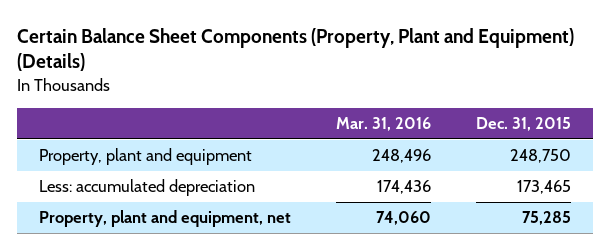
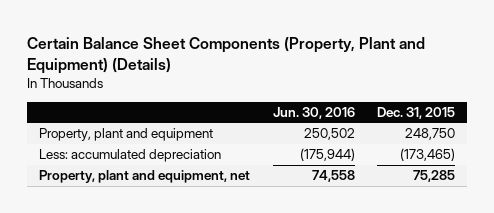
[335,117,431,132] Mar. 31, 2016 -> none
none -> [272,107,355,120] Jun. 30, 2016
[516,180,571,195] 173,465 -> [400,148,456,162] (173,465)

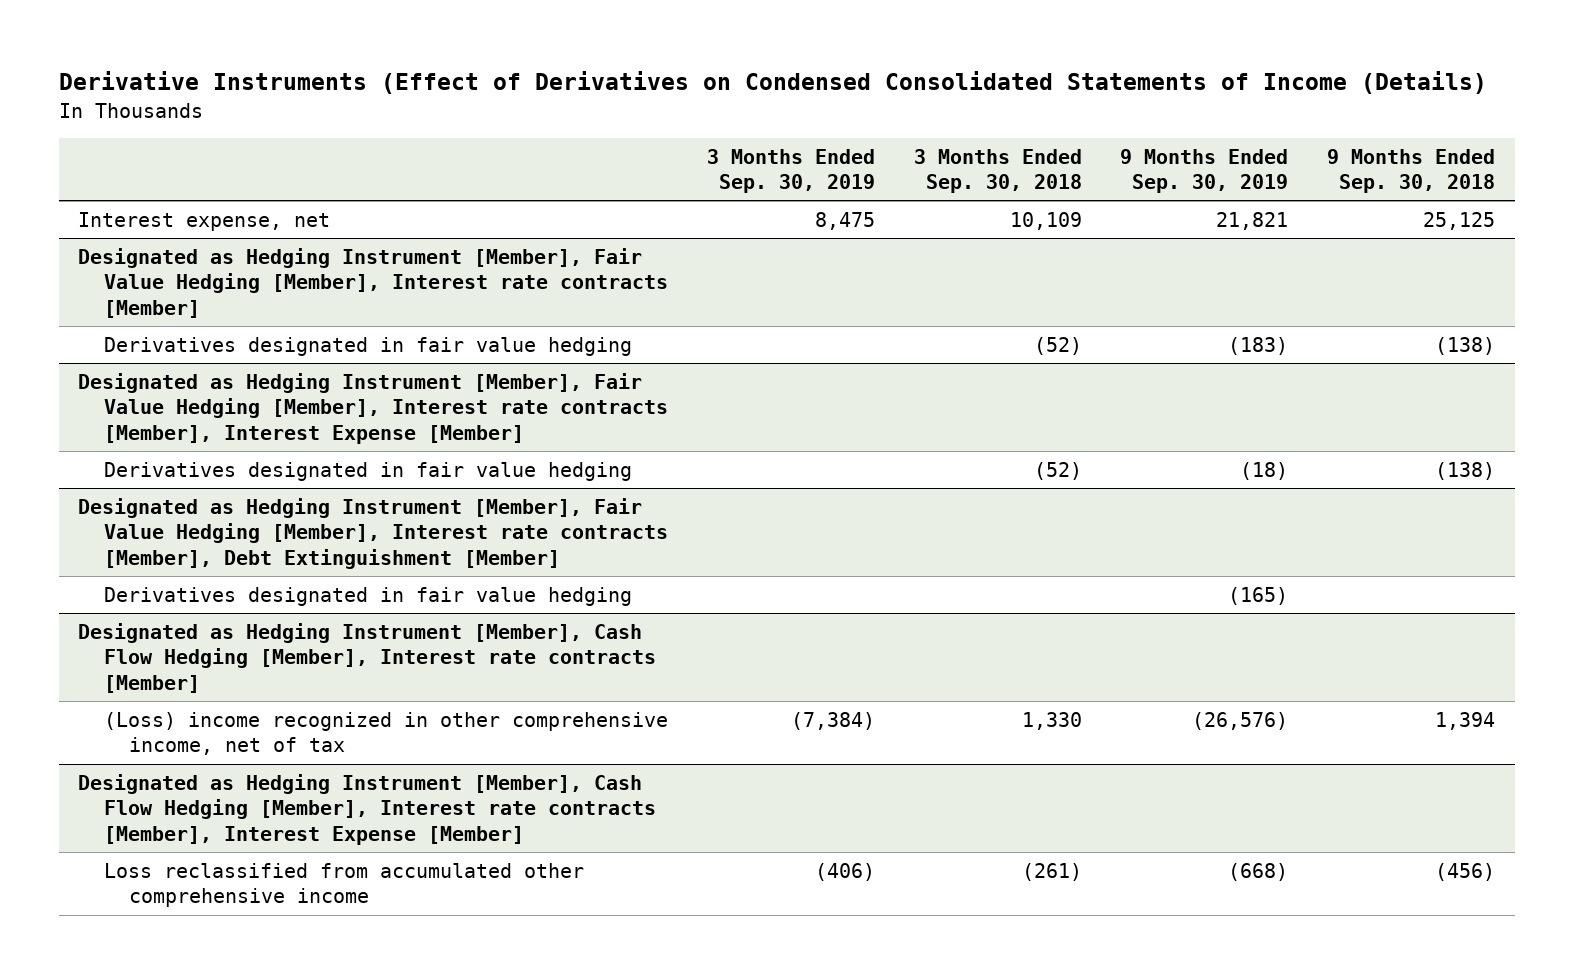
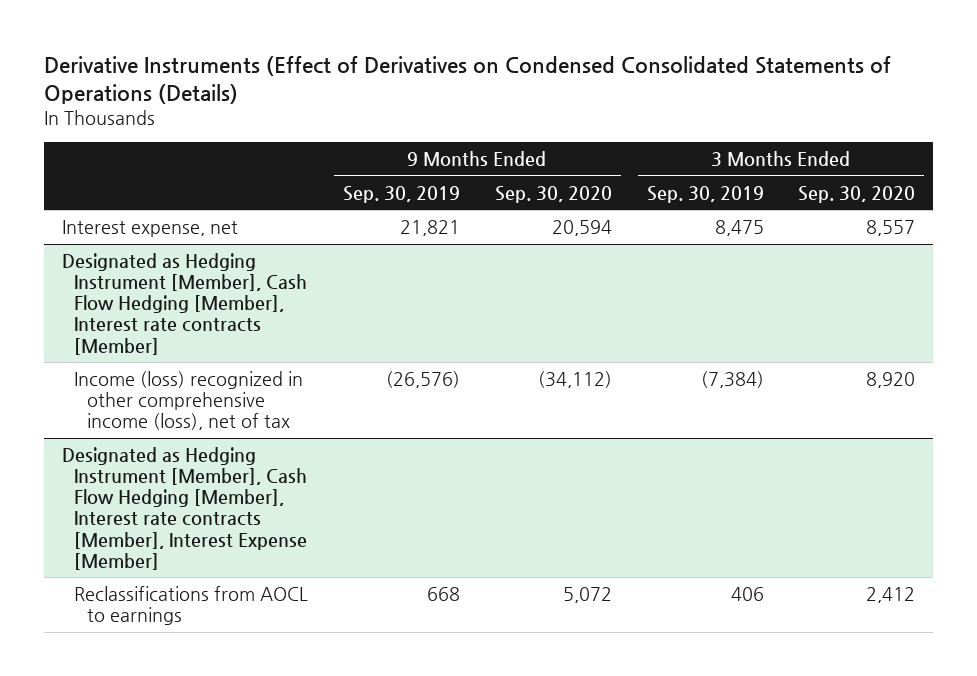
[59,71,1488,95] Derivative Instruments (Effect of Derivatives on Condensed Consolidated Statements of Income (Details) -> [44,56,892,104] Derivative Instruments (Effect of Derivatives on Condensed Consolidated Statements of Operations (Details)
[913,148,1082,194] 3 Months Ended Sep. 30, 2018 -> none
[1327,148,1496,194] 9 Months Ended Sep. 30, 2018 -> none
none -> [494,185,612,203] Sep. 30, 2020
none -> [798,185,916,203] Sep. 30, 2020
[78,247,668,318] Designated as Hedging Instrument [Member], Fair Value Hedging [Member], Interest rate contracts [Member] -> none
[103,336,632,356] Derivatives designated in fair value hedging -> none
[78,372,668,444] Designated as Hedging Instrument [Member], Fair Value Hedging [Member], Interest rate contracts [Member], Interest Expense [Member] -> none
[103,461,632,481] Derivatives designated in fair value hedging -> none
[78,497,668,569] Designated as Hedging Instrument [Member], Fair Value Hedging [Member], Interest rate contracts [Member], Debt Extinguishment [Member] -> none
[103,586,632,606] Derivatives designated in fair value hedging -> none
[103,711,668,756] (Loss) income recognized in other comprehensive income, net of tax -> [74,371,304,431] Income (loss) recognized in other comprehensive income (loss), net of tax
[103,862,584,908] Loss reclassified from accumulated other comprehensive income -> none
none -> [74,586,309,626] Reclassifications from AOCL to earnings

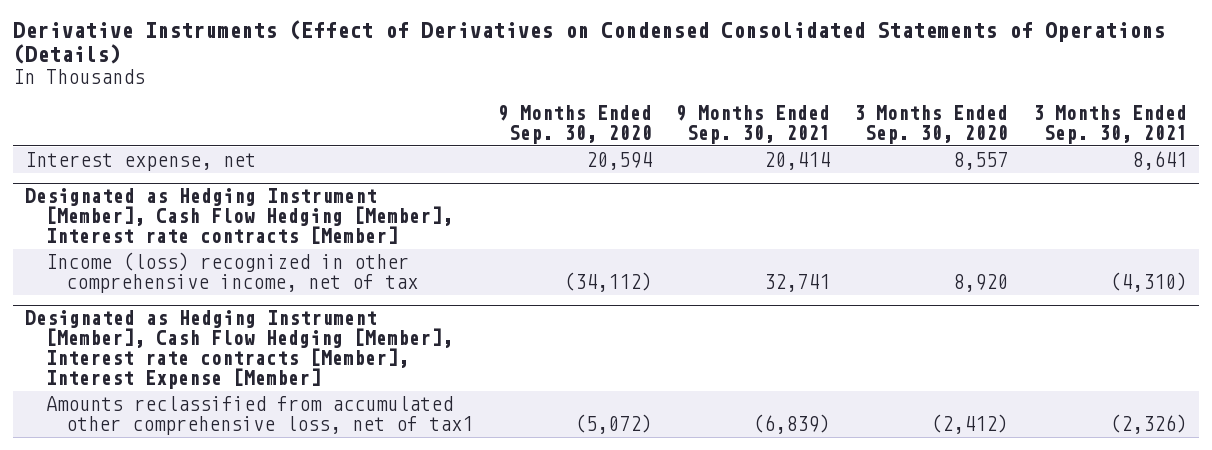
[343,185,461,203] Sep. 30, 2019 -> none
[646,185,764,203] Sep. 30, 2019 -> none
none -> [675,104,830,144] 9 Months Ended Sep. 30, 2021
none -> [1032,104,1187,144] 3 Months Ended Sep. 30, 2021
[74,371,304,431] Income (loss) recognized in other comprehensive income (loss), net of tax -> [45,252,419,294] Income (loss) recognized in other comprehensive income, net of tax
[74,586,309,626] Reclassifications from AOCL to earnings -> none
none -> [45,396,474,436] Amounts reclassified from accumulated other comprehensive loss, net of tax1

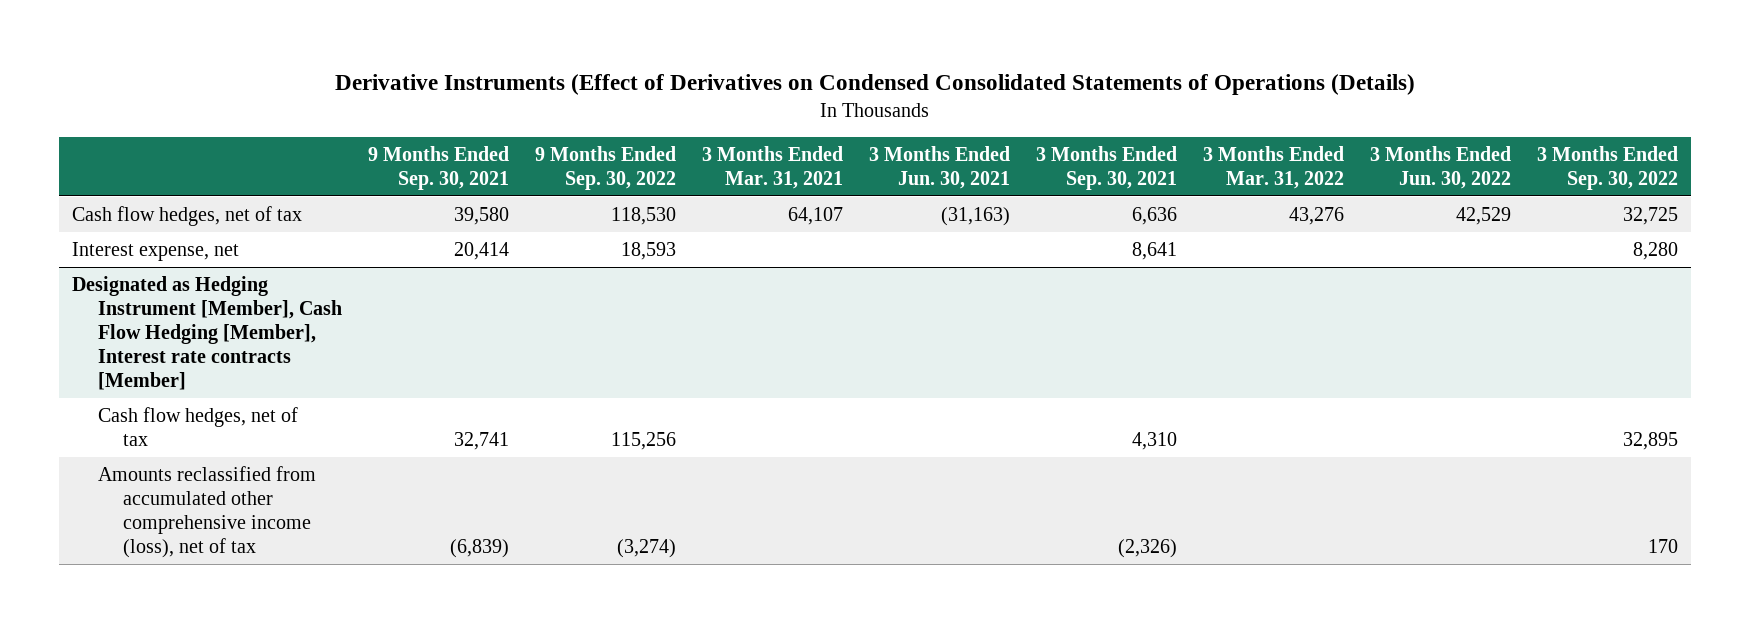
[497,104,652,144] 9 Months Ended Sep. 30, 2020 -> none
[854,104,1009,144] 3 Months Ended Sep. 30, 2020 -> none
none -> [534,145,676,190] 9 Months Ended Sep. 30, 2022
none -> [701,145,843,189] 3 Months Ended Mar. 31, 2021
none -> [868,145,1010,189] 3 Months Ended Jun. 30, 2021
none -> [1202,145,1344,189] 3 Months Ended Mar. 31, 2022
none -> [1369,145,1511,189] 3 Months Ended Jun. 30, 2022
none -> [1537,145,1679,190] 3 Months Ended Sep. 30, 2022
none -> [72,205,303,226] Cash flow hedges, net of tax
[25,310,453,390] Designated as Hedging Instrument [Member], Cash Flow Hedging [Member], Interest rate contracts [Member], Interest Expense [Member] -> none
[45,252,419,294] Income (loss) recognized in other comprehensive income, net of tax -> [97,406,298,446] Cash flow hedges, net of tax
[1109,272,1187,293] (4,310) -> [1131,431,1177,450] 4,310
[45,396,474,436] Amounts reclassified from accumulated other comprehensive loss, net of tax1 -> [97,465,316,559] Amounts reclassified from accumulated other comprehensive income (loss), net of tax

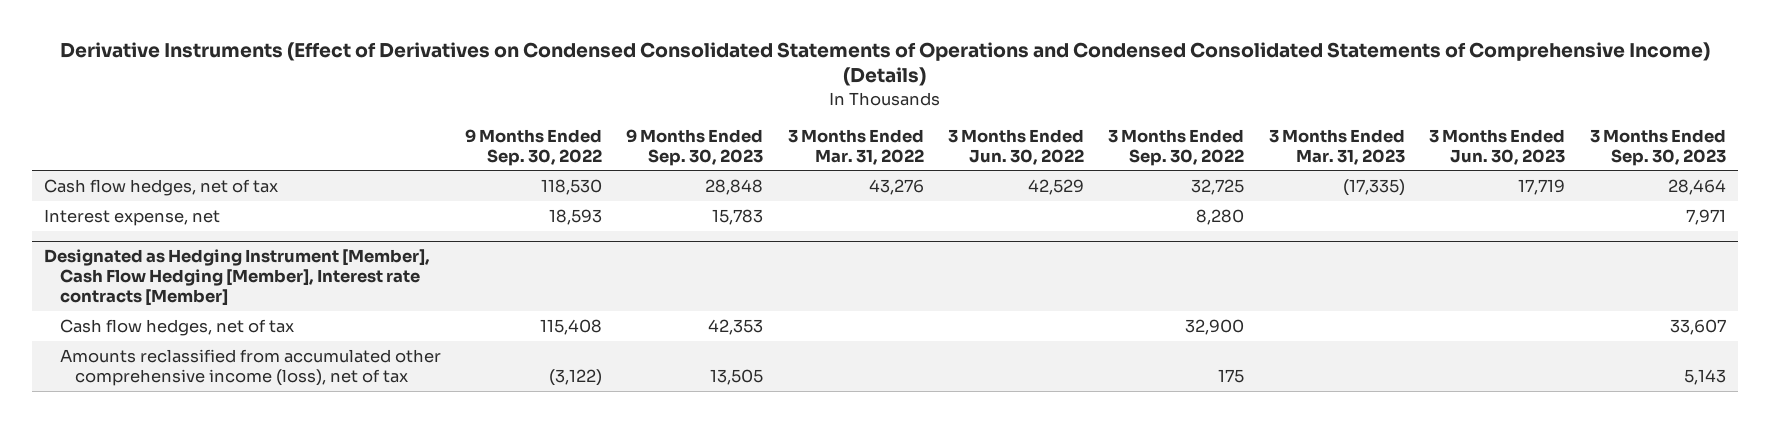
[335,74,1416,96] Derivative Instruments (Effect of Derivatives on Condensed Consolidated Statements of Operations (Details) -> [59,41,1710,87] Derivative Instruments (Effect of Derivatives on Condensed Consolidated Statements of Operations and Condensed Consolidated Statements of Comprehensive Income) (Details)
[367,145,509,190] 9 Months Ended Sep. 30, 2021 -> none
[701,145,843,189] 3 Months Ended Mar. 31, 2021 -> none
[868,145,1010,189] 3 Months Ended Jun. 30, 2021 -> none
[1035,145,1177,190] 3 Months Ended Sep. 30, 2021 -> none
none -> [626,128,764,166] 9 Months Ended Sep. 30, 2023
none -> [1268,128,1405,165] 3 Months Ended Mar. 31, 2023
none -> [1429,128,1566,165] 3 Months Ended Jun. 30, 2023
none -> [1589,128,1726,166] 3 Months Ended Sep. 30, 2023
[610,431,676,450] 115,256 -> [539,318,602,335] 115,408
[1623,431,1679,450] 32,895 -> [1185,318,1245,335] 32,900
[616,539,676,559] (3,274) -> [548,368,602,386] (3,122)
[1648,539,1679,554] 170 -> [1218,368,1245,383] 175

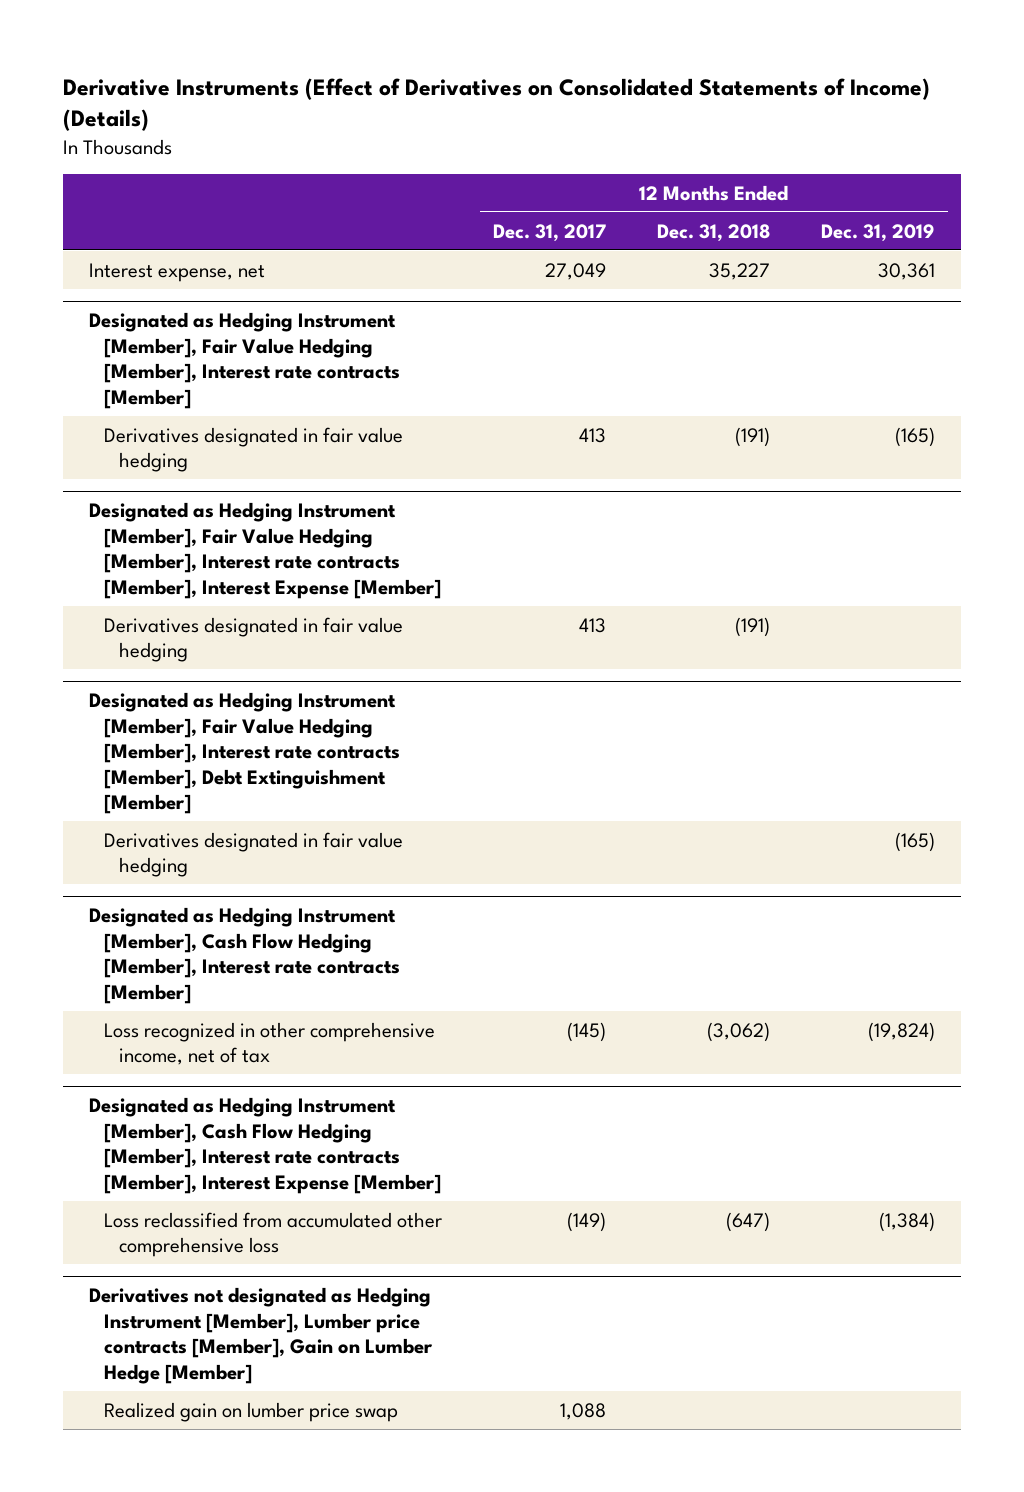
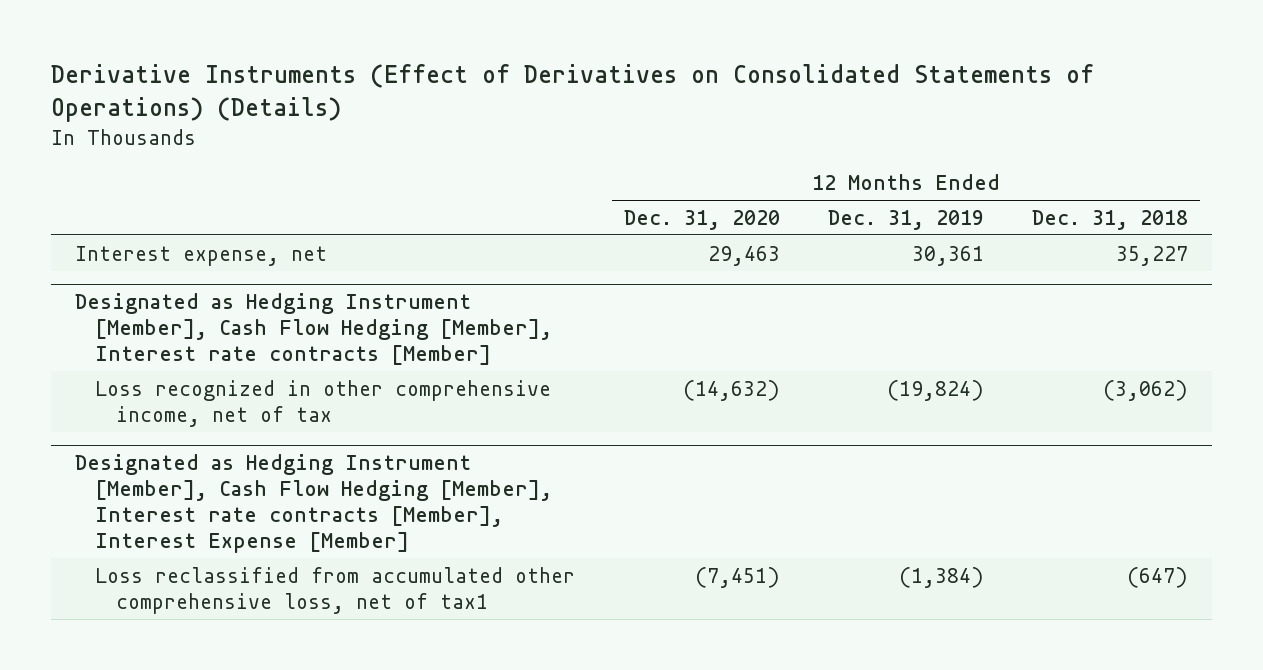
[63,77,931,132] Derivative Instruments (Effect of Derivatives on Consolidated Statements of Income) (Details) -> [50,64,1094,123] Derivative Instruments (Effect of Derivatives on Consolidated Statements of Operations) (Details)
[493,223,607,242] Dec. 31, 2017 -> none
none -> [623,209,780,230] Dec. 31, 2020
[89,312,400,409] Designated as Hedging Instrument [Member], Fair Value Hedging [Member], Interest rate contracts [Member] -> none
[103,426,403,473] Derivatives designated in fair value hedging -> none
[89,502,441,599] Designated as Hedging Instrument [Member], Fair Value Hedging [Member], Interest rate contracts [Member], Interest Expense [Member] -> none
[103,616,403,663] Derivatives designated in fair value hedging -> none
[89,692,400,815] Designated as Hedging Instrument [Member], Fair Value Hedging [Member], Interest rate contracts [Member], Debt Extinguishment [Member] -> none
[103,831,403,878] Derivatives designated in fair value hedging -> none
[89,1287,433,1384] Derivatives not designated as Hedging Instrument [Member], Lumber price contracts [Member], Gain on Lumber Hedge [Member] -> none
[103,1401,398,1422] Realized gain on lumber price swap -> none
[103,1211,442,1258] Loss reclassified from accumulated other comprehensive loss -> [95,566,576,614] Loss reclassified from accumulated other comprehensive loss, net of tax1

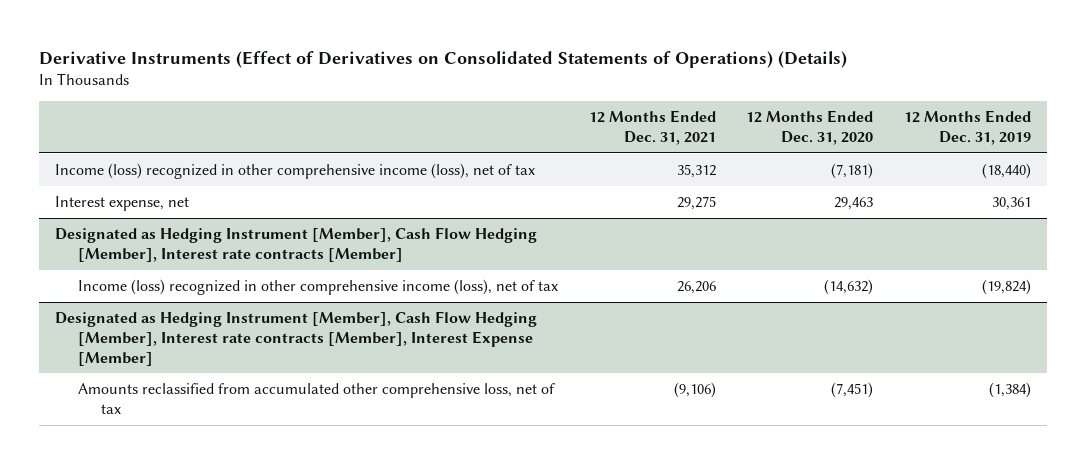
[1032,209,1189,230] Dec. 31, 2018 -> none
none -> [588,110,716,146] 12 Months Ended Dec. 31, 2021
none -> [54,163,535,180] Income (loss) recognized in other comprehensive income (loss), net of tax
[95,379,552,427] Loss recognized in other comprehensive income, net of tax -> [77,279,558,296] Income (loss) recognized in other comprehensive income (loss), net of tax
[95,566,576,614] Loss reclassified from accumulated other comprehensive loss, net of tax1 -> [77,383,555,414] Amounts reclassified from accumulated other comprehensive loss, net of tax

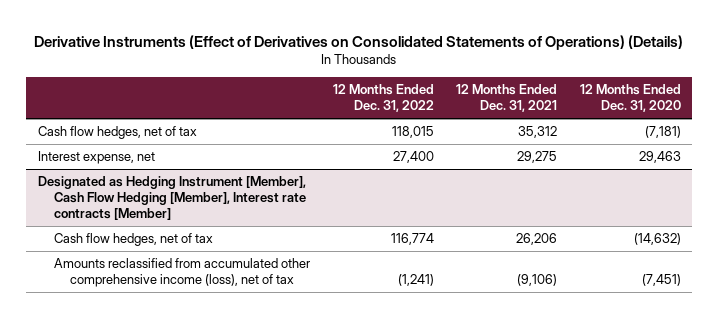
[904,110,1032,146] 12 Months Ended Dec. 31, 2019 -> none
none -> [332,84,434,113] 12 Months Ended Dec. 31, 2022
[54,163,535,180] Income (loss) recognized in other comprehensive income (loss), net of tax -> [37,126,197,140] Cash flow hedges, net of tax
[54,311,537,366] Designated as Hedging Instrument [Member], Cash Flow Hedging [Member], Interest rate contracts [Member], Interest Expense [Member] -> none
[77,279,558,296] Income (loss) recognized in other comprehensive income (loss), net of tax -> [54,233,214,247] Cash flow hedges, net of tax
[77,383,555,414] Amounts reclassified from accumulated other comprehensive loss, net of tax -> [54,258,311,288] Amounts reclassified from accumulated other comprehensive income (loss), net of tax

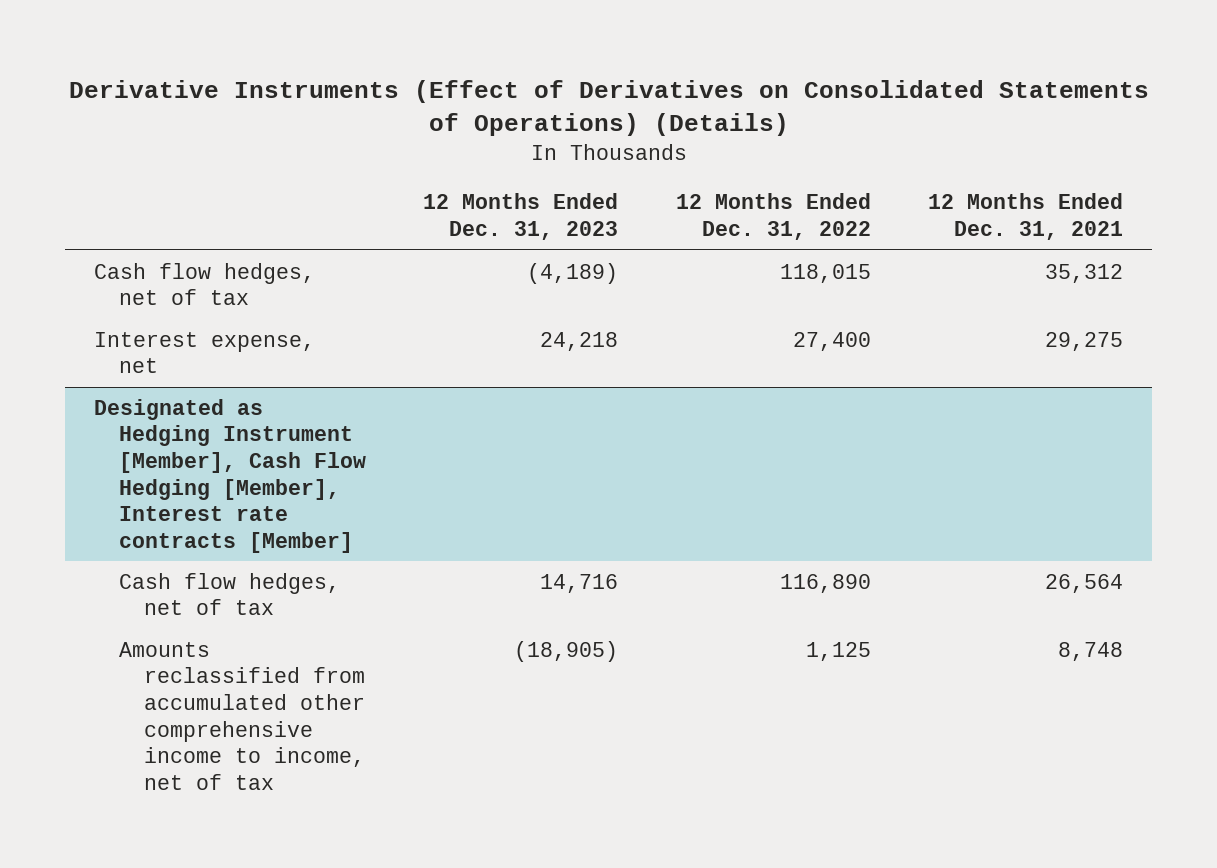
[579,84,681,113] 12 Months Ended Dec. 31, 2020 -> none
none -> [423,193,619,241] 12 Months Ended Dec. 31, 2023
[390,233,434,246] 116,774 -> [779,573,871,593] 116,890
[516,233,558,246] 26,206 -> [1045,573,1124,593] 26,564
[54,258,311,288] Amounts reclassified from accumulated other comprehensive income (loss), net of tax -> [118,641,365,790] Amounts reclassified from accumulated other comprehensive income to income, net of tax
[397,274,434,287] (1,241) -> [805,641,871,661] 1,125
[517,274,558,287] (9,106) -> [1058,641,1124,661] 8,748

